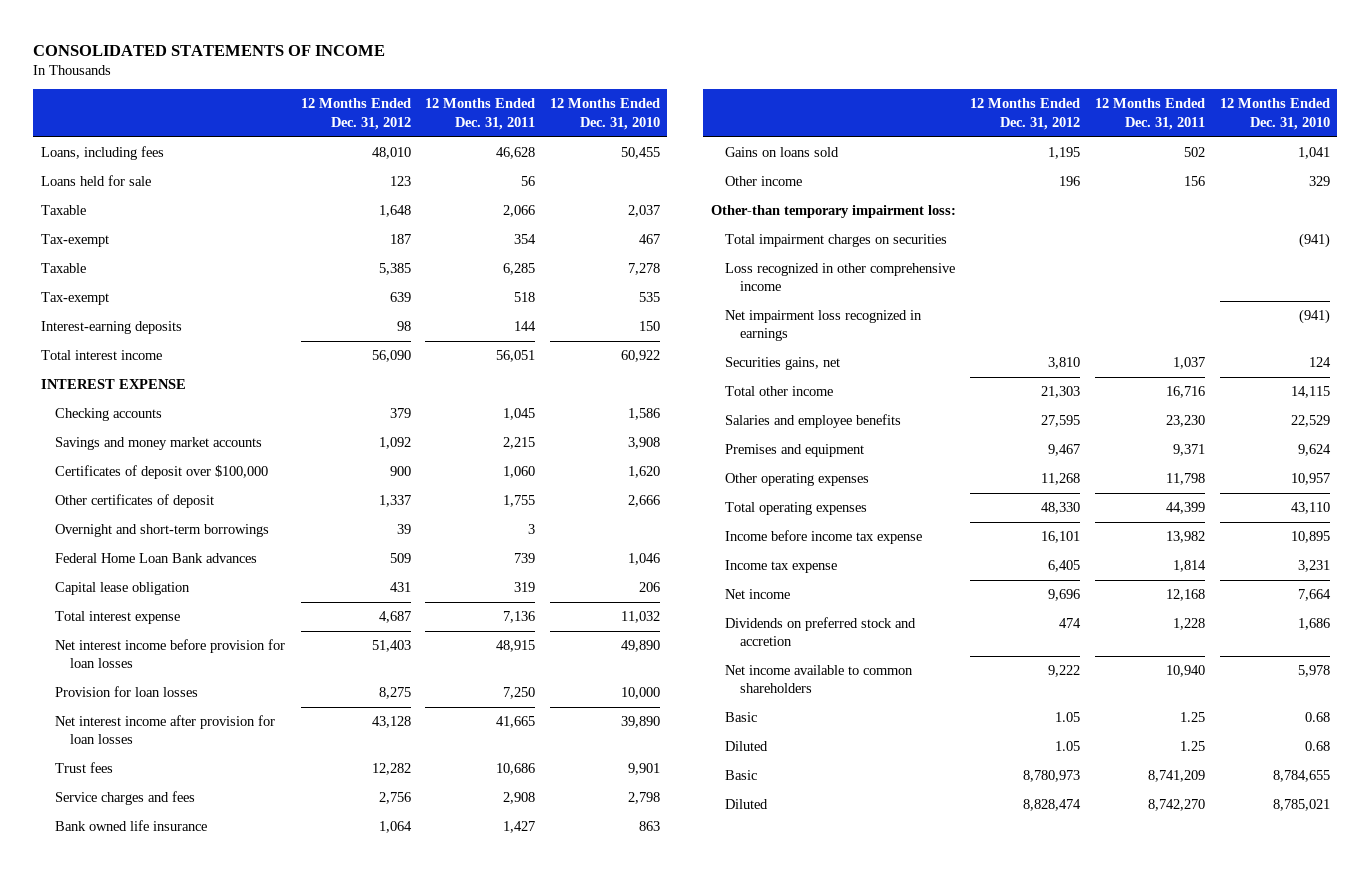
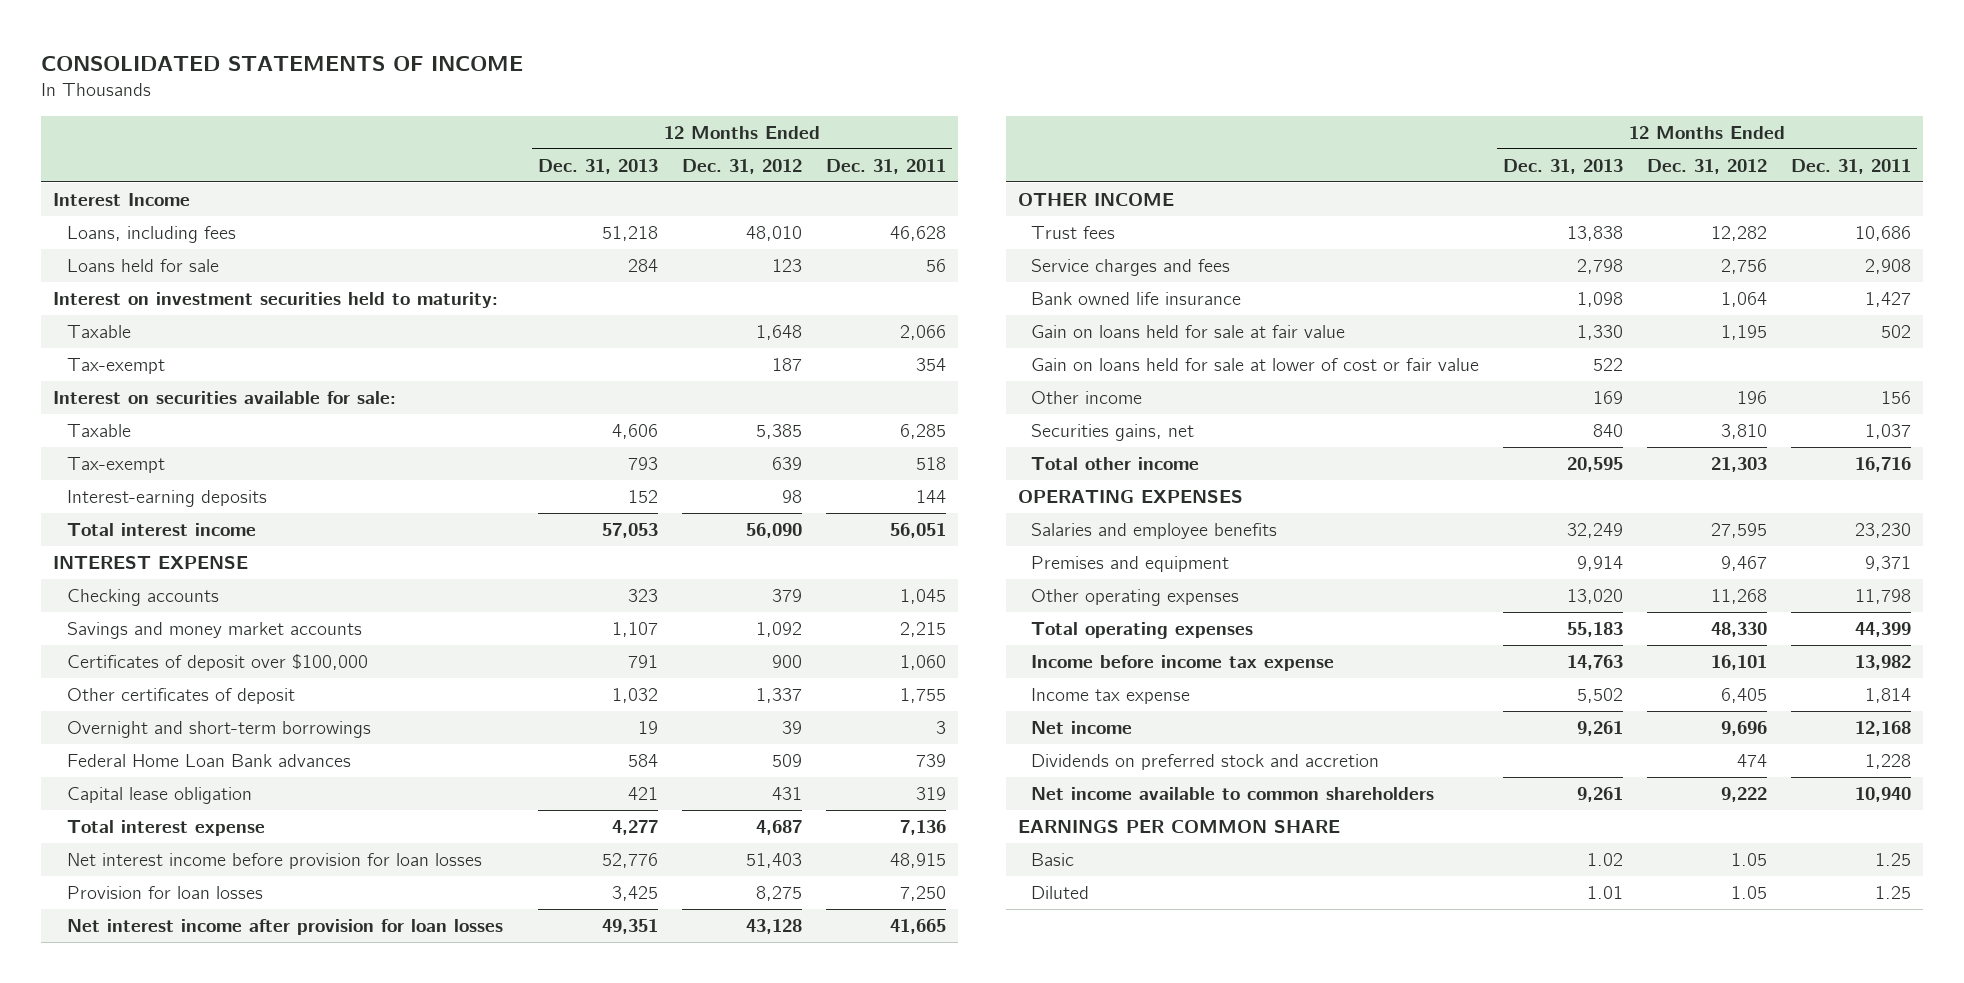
[550,98,661,130] 12 Months Ended Dec. 31, 2010 -> none
none -> [538,158,659,174] Dec. 31, 2013
none -> [53,193,191,207] Interest Income
none -> [53,292,499,309] Interest on investment securities held to maturity:
none -> [53,391,397,405] Interest on securities available for sale:
none -> [1017,193,1174,207] OTHER INCOME
[725,147,840,158] Gains on loans sold -> [1031,325,1346,339] Gain on loans held for sale at fair value
none -> [1031,358,1480,372] Gain on loans held for sale at lower of cost or fair value
[710,205,956,219] Other-than temporary impairment loss: -> none
[725,234,948,248] Total impairment charges on securities -> none
[725,263,956,292] Loss recognized in other comprehensive income -> none
[725,310,923,342] Net impairment loss recognized in earnings -> none
none -> [1017,490,1243,504] OPERATING EXPENSES
none -> [1017,820,1340,834] EARNINGS PER COMMON SHARE
[725,770,758,781] Basic -> none
[725,799,769,810] Diluted -> none

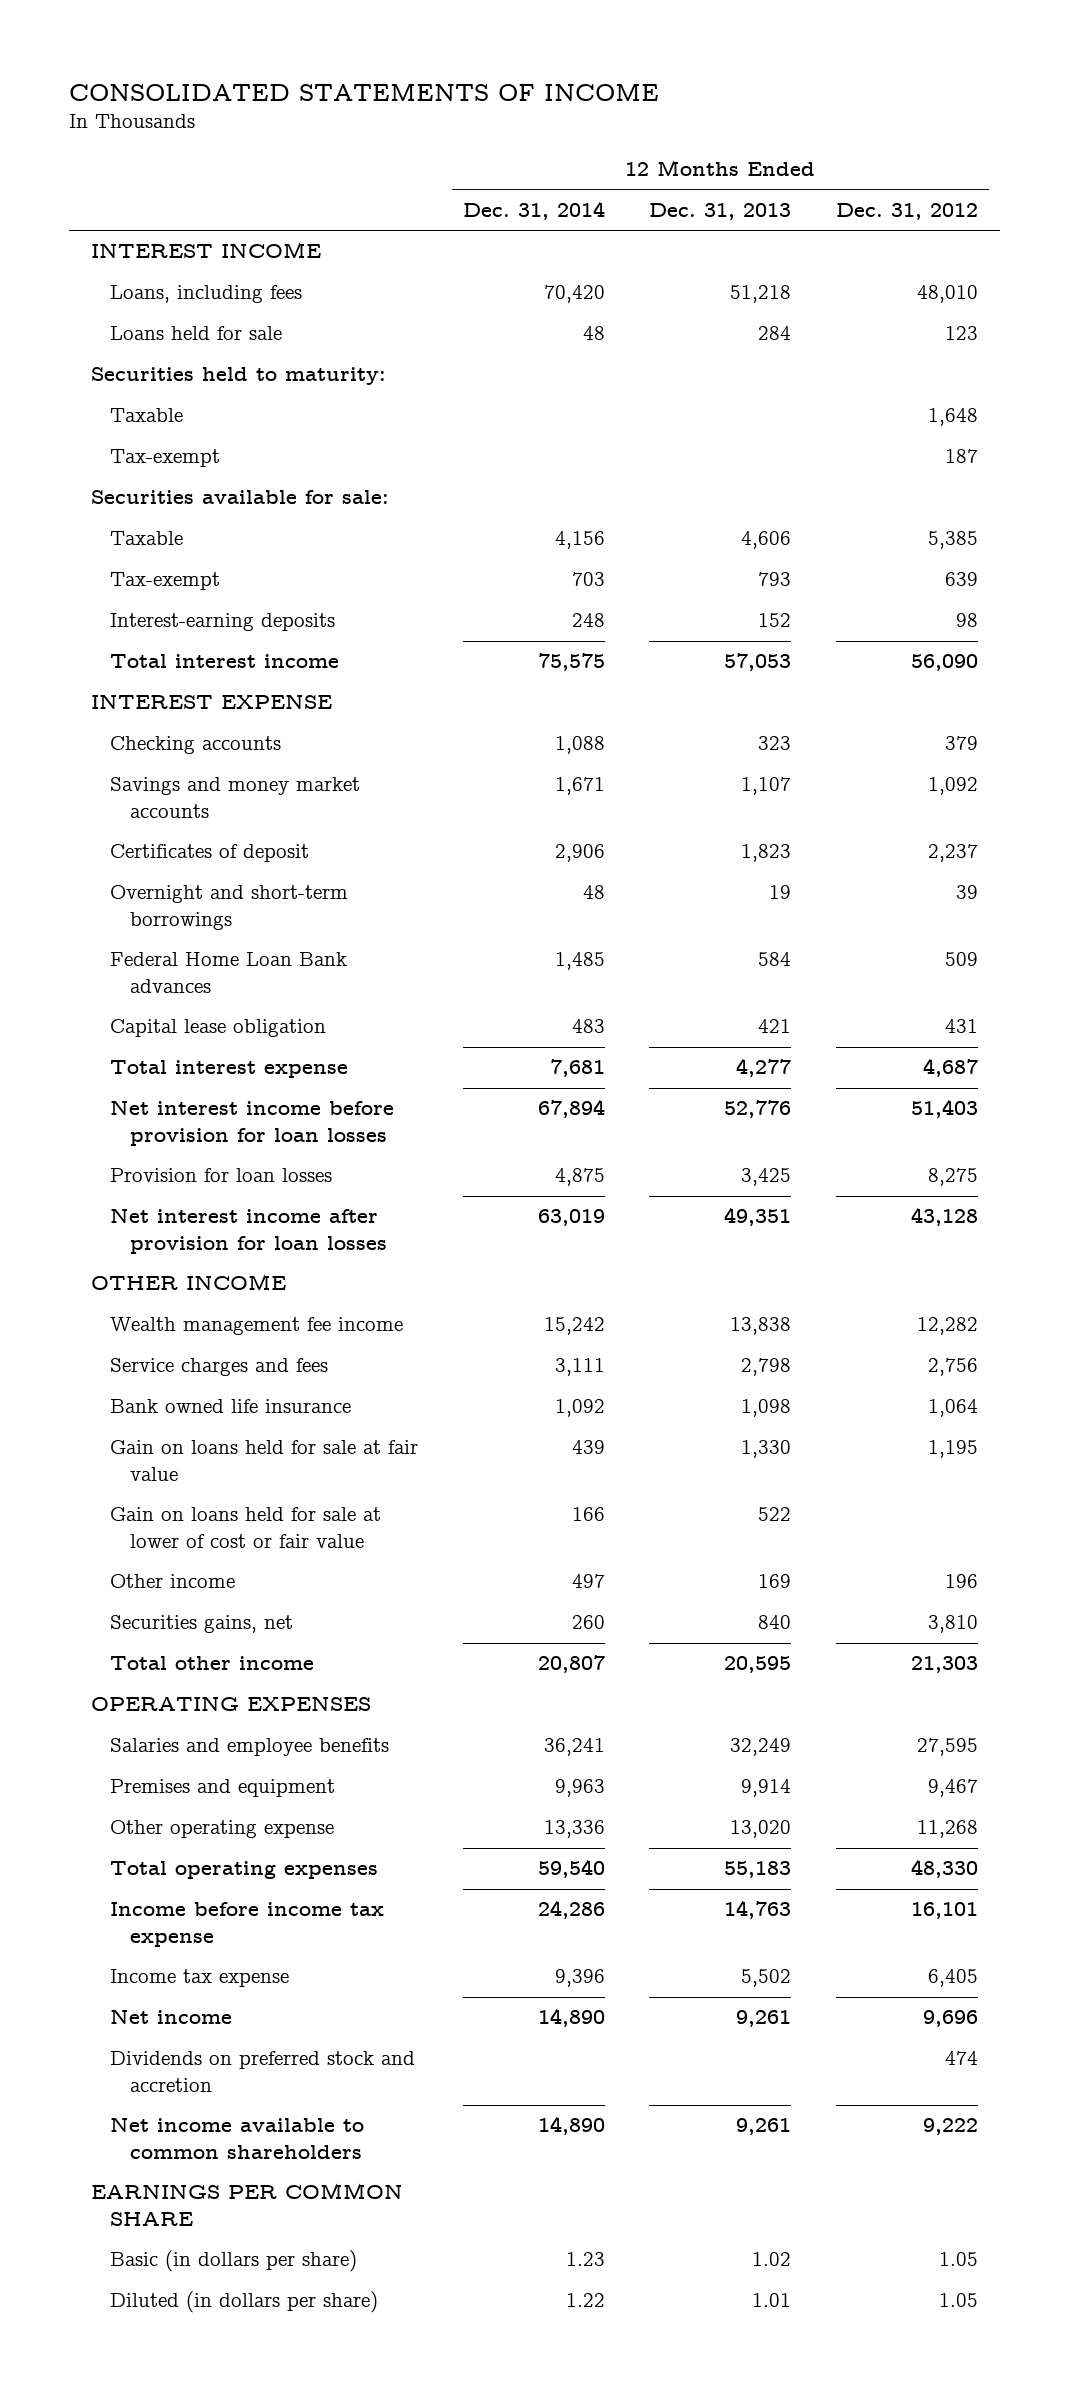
[826,158,947,174] Dec. 31, 2011 -> none
none -> [462,201,605,221] Dec. 31, 2014
[53,193,191,207] Interest Income -> [91,242,322,259] INTEREST INCOME
[53,292,499,309] Interest on investment securities held to maturity: -> [91,367,387,386] Securities held to maturity:
[53,391,397,405] Interest on securities available for sale: -> [91,490,390,505] Securities available for sale:
[66,654,368,672] Certificates of deposit over $100,000 -> none
[66,688,295,705] Other certificates of deposit -> [110,844,310,863] Certificates of deposit
[612,688,659,704] 1,032 -> [741,844,792,863] 1,823
[756,688,803,704] 1,337 -> [927,844,978,863] 2,237
[1031,226,1116,240] Trust fees -> [110,1317,404,1336] Wealth management fee income
[1031,589,1240,607] Other operating expenses -> [110,1820,335,1839] Other operating expense
[1031,853,1075,867] Basic -> [110,2250,358,2273] Basic (in dollars per share)
[1031,886,1090,900] Diluted -> [110,2291,379,2314] Diluted (in dollars per share)

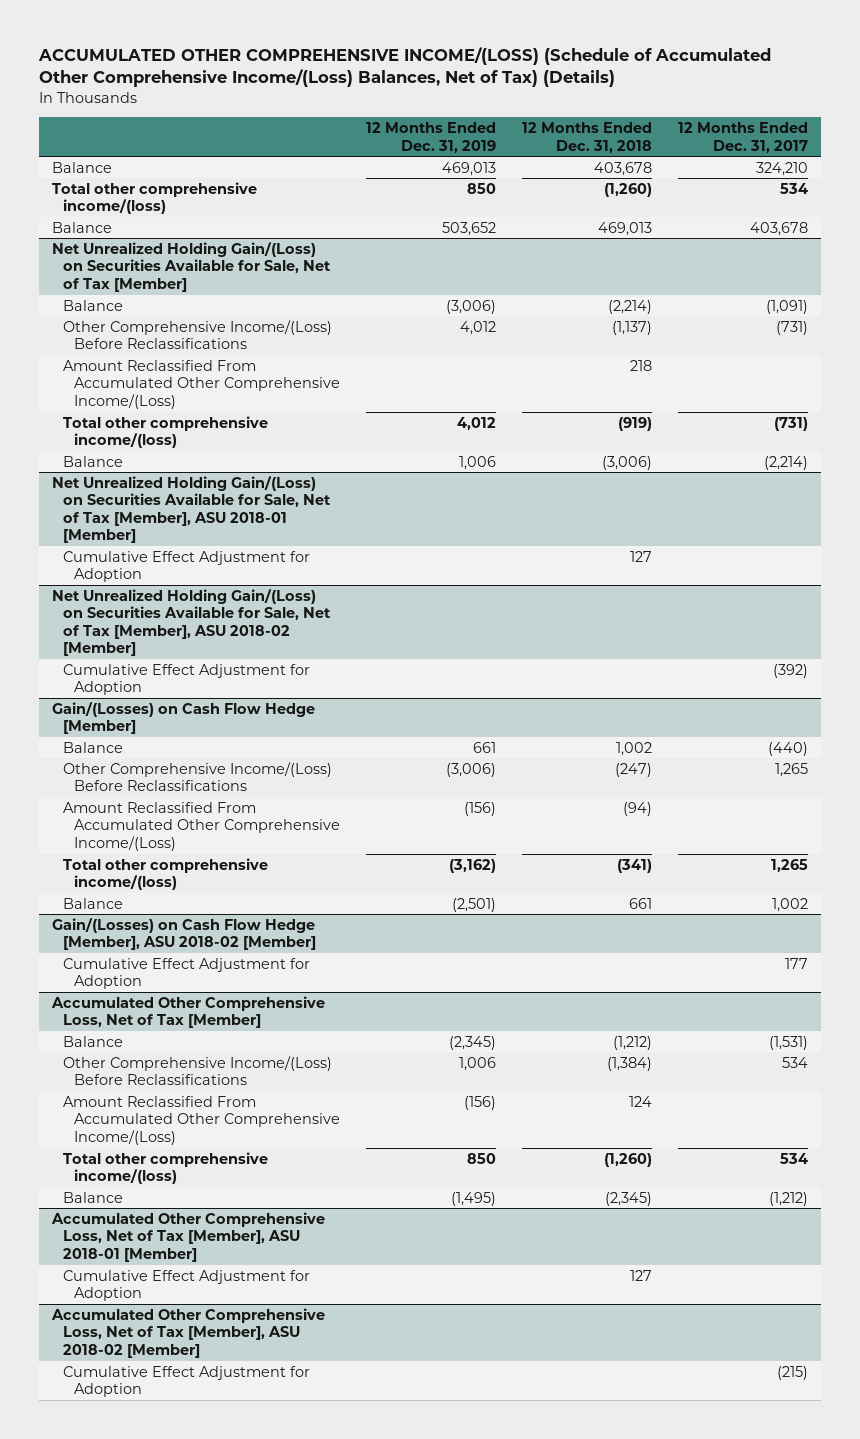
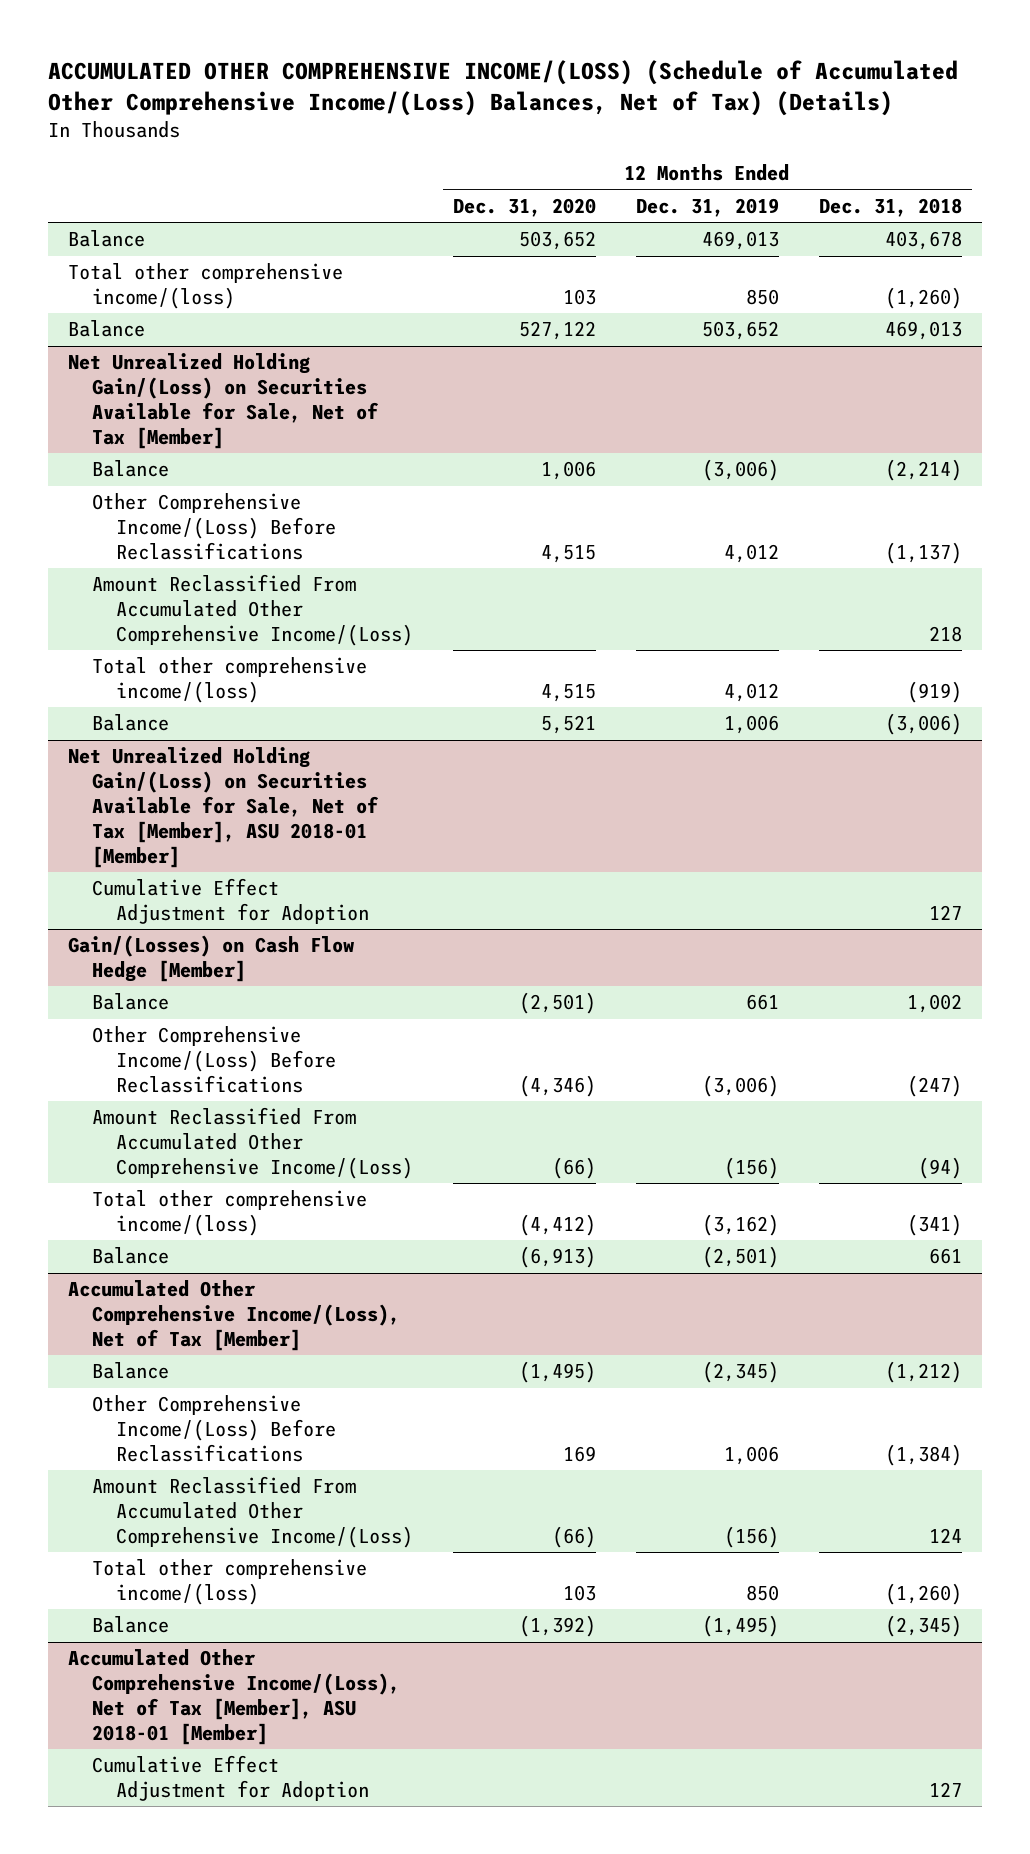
[678,122,809,153] 12 Months Ended Dec. 31, 2017 -> none
none -> [452,197,596,217] Dec. 31, 2020
[51,588,332,657] Net Unrealized Holding Gain/(Loss) on Securities Available for Sale, Net of Tax [Member], ASU 2018-02 [Member] -> none
[63,663,311,696] Cumulative Effect Adjustment for Adoption -> none
[51,917,317,951] Gain/(Losses) on Cash Flow Hedge [Member], ASU 2018-02 [Member] -> none
[63,957,311,990] Cumulative Effect Adjustment for Adoption -> none
[50,995,325,1029] Accumulated Other Comprehensive Loss, Net of Tax [Member] -> [68,1280,400,1352] Accumulated Other Comprehensive Income/(Loss), Net of Tax [Member]
[50,1211,325,1262] Accumulated Other Comprehensive Loss, Net of Tax [Member], ASU 2018-01 [Member] -> [68,1649,400,1746] Accumulated Other Comprehensive Income/(Loss), Net of Tax [Member], ASU 2018-01 [Member]
[50,1307,325,1358] Accumulated Other Comprehensive Loss, Net of Tax [Member], ASU 2018-02 [Member] -> none
[63,1365,311,1398] Cumulative Effect Adjustment for Adoption -> none

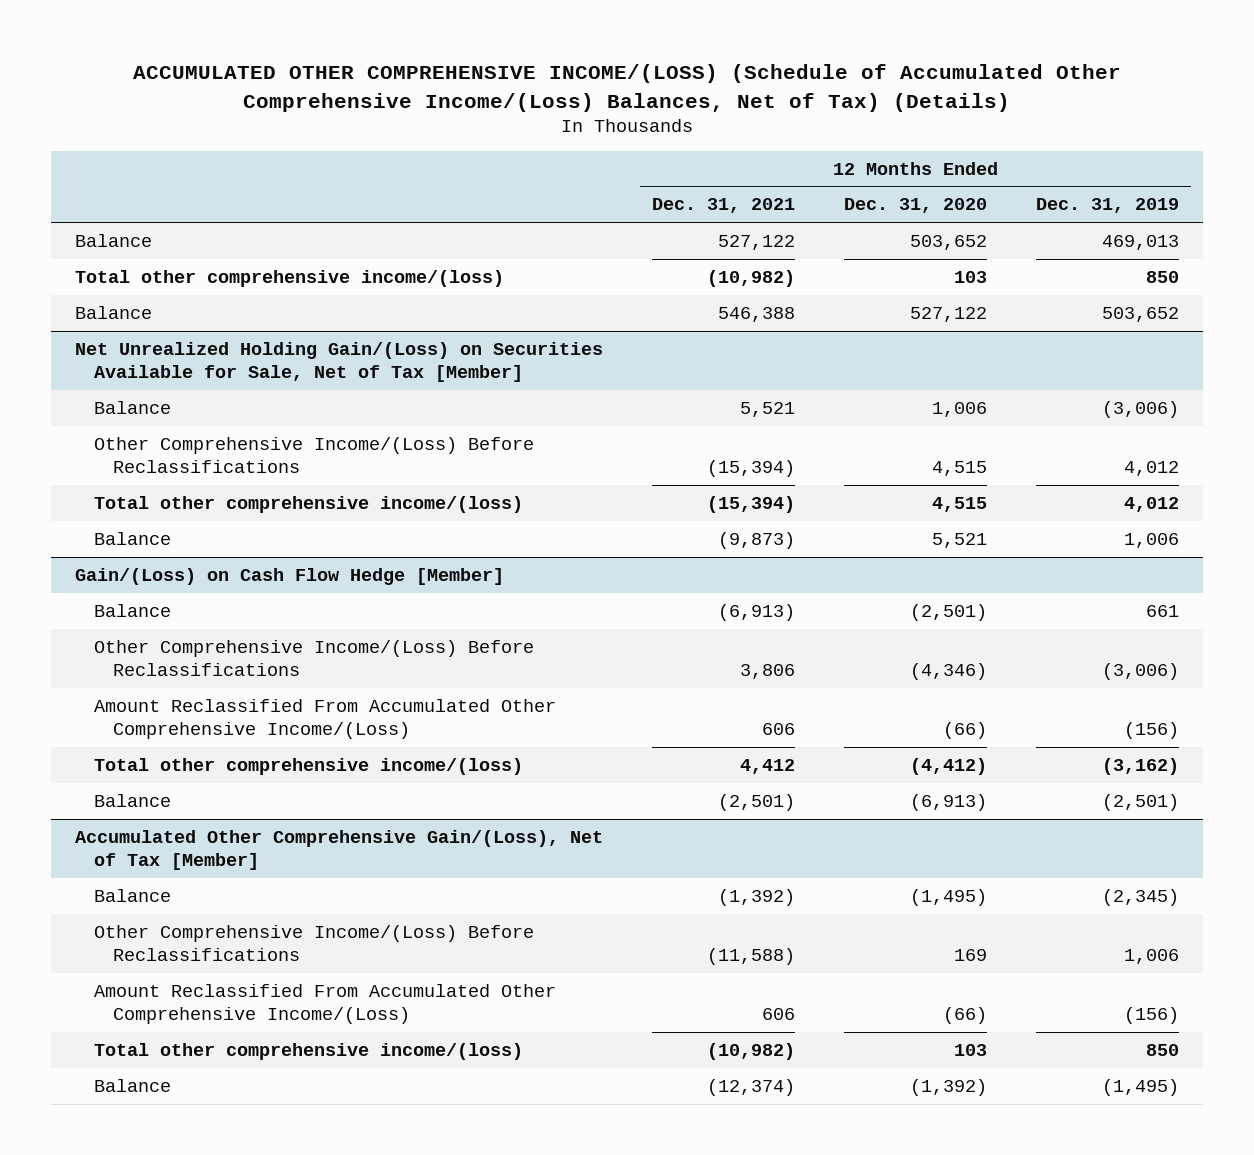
[819,197,963,217] Dec. 31, 2018 -> none
none -> [652,198,796,214] Dec. 31, 2021
[91,574,413,647] Amount Reclassified From Accumulated Other Comprehensive Income/(Loss) -> none
[68,747,379,868] Net Unrealized Holding Gain/(Loss) on Securities Available for Sale, Net of Tax [Member], ASU 2018-01 [Member] -> none
[91,878,369,925] Cumulative Effect Adjustment for Adoption -> none
[68,935,355,983] Gain/(Losses) on Cash Flow Hedge [Member] -> [75,567,505,585] Gain/(Loss) on Cash Flow Hedge [Member]
[68,1280,400,1352] Accumulated Other Comprehensive Income/(Loss), Net of Tax [Member] -> [75,829,604,871] Accumulated Other Comprehensive Gain/(Loss), Net of Tax [Member]
[68,1649,400,1746] Accumulated Other Comprehensive Income/(Loss), Net of Tax [Member], ASU 2018-01 [Member] -> none
[91,1755,369,1802] Cumulative Effect Adjustment for Adoption -> none

